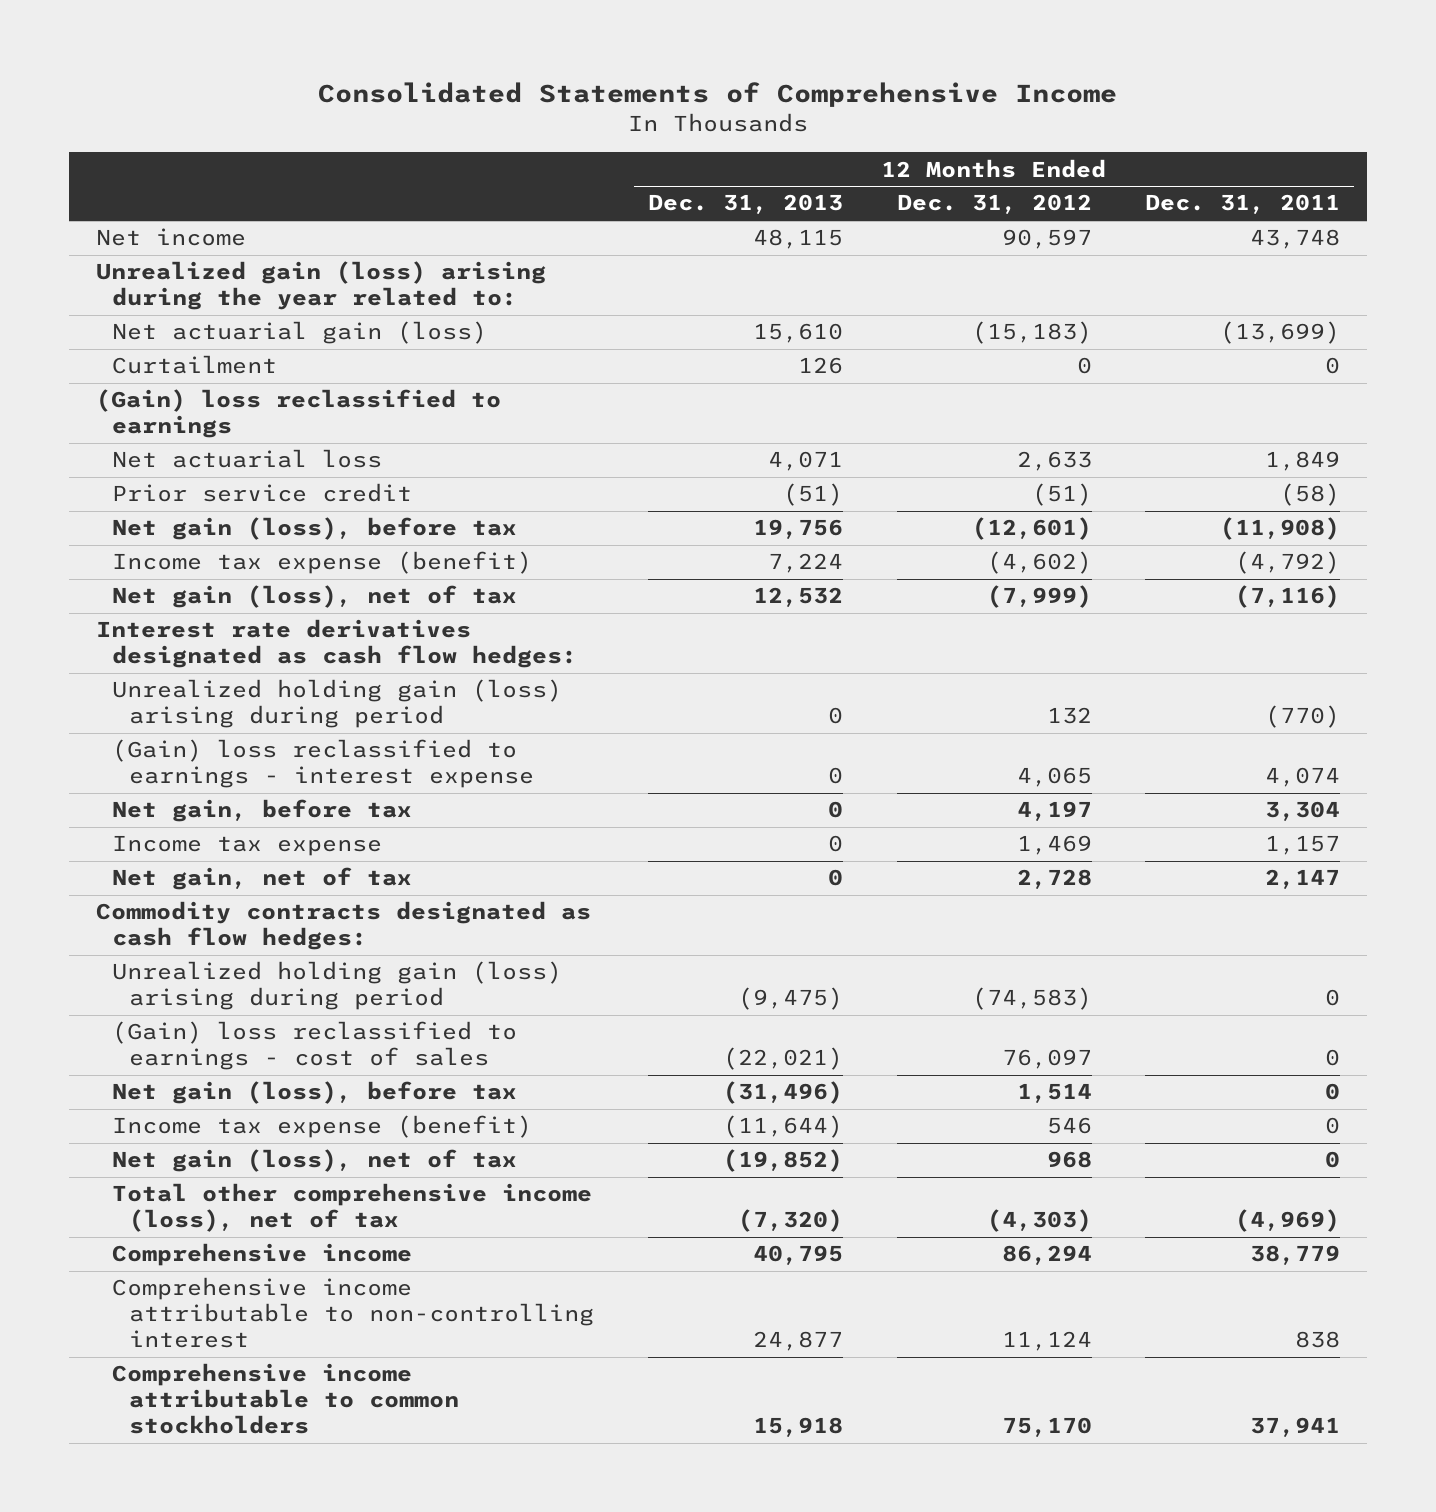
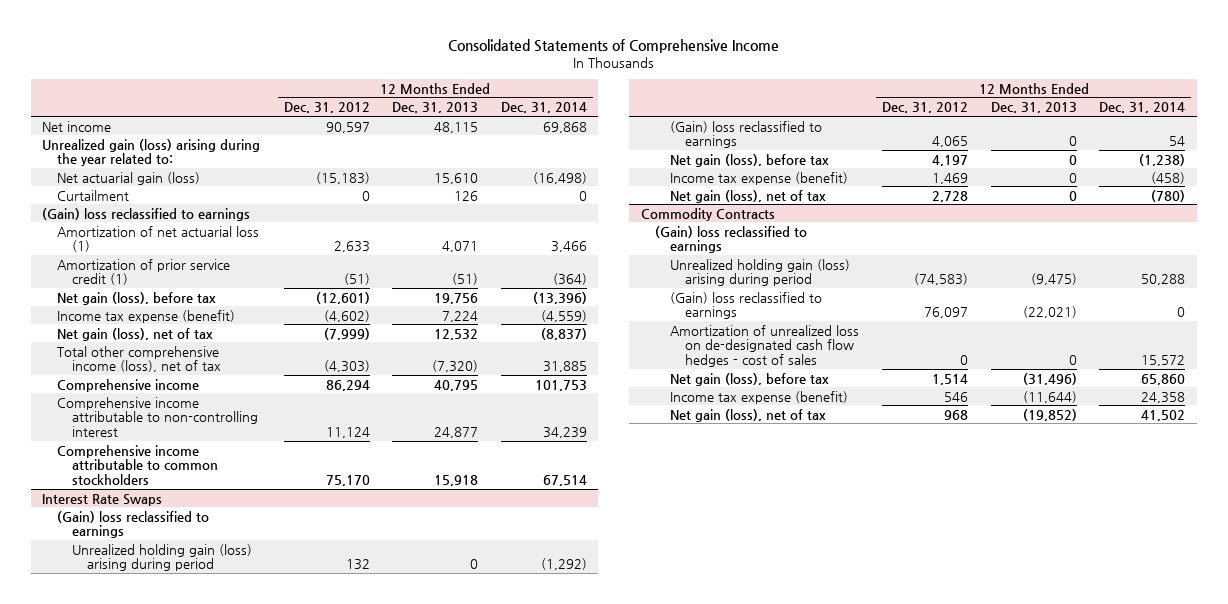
[1145,194,1341,215] Dec. 31, 2011 -> none
none -> [501,102,588,114] Dec. 31, 2014
[112,449,383,469] Net actuarial loss -> [57,225,260,253] Amortization of net actuarial loss (1)
[112,483,413,503] Prior service credit -> [57,258,231,286] Amortization of prior service credit (1)
[96,619,578,669] Interest rate derivatives designated as cash flow hedges: -> none
[112,1183,593,1233] Total other comprehensive income (loss), net of tax -> [57,345,221,373] Total other comprehensive income (loss), net of tax
[112,1243,413,1267] Comprehensive income -> [57,378,200,392] Comprehensive income
[112,1277,594,1348] Comprehensive income attributable to non-controlling interest -> [57,396,258,438] Comprehensive income attributable to non-controlling interest
[112,1363,459,1434] Comprehensive income attributable to common stockholders -> [57,444,218,486] Comprehensive income attributable to common stockholders
none -> [42,493,163,506] Interest Rate Swaps
none -> [57,510,210,539] (Gain) loss reclassified to earnings
[96,901,592,951] Commodity contracts designated as cash flow hedges: -> none
[112,739,534,789] (Gain) loss reclassified to earnings - interest expense -> [670,120,823,149] (Gain) loss reclassified to earnings
[112,799,413,823] Net gain, before tax -> [670,153,830,167] Net gain (loss), before tax
[112,835,383,857] Income tax expense -> [670,171,849,185] Income tax expense (benefit)
[112,867,413,891] Net gain, net of tax -> [670,189,827,203] Net gain (loss), net of tax
none -> [640,207,775,221] Commodity Contracts
none -> [655,225,808,254] (Gain) loss reclassified to earnings
[112,1021,518,1071] (Gain) loss reclassified to earnings - cost of sales -> [670,291,823,320] (Gain) loss reclassified to earnings
none -> [670,324,860,368] Amortization of unrealized loss on de-designated cash flow hedges - cost of sales

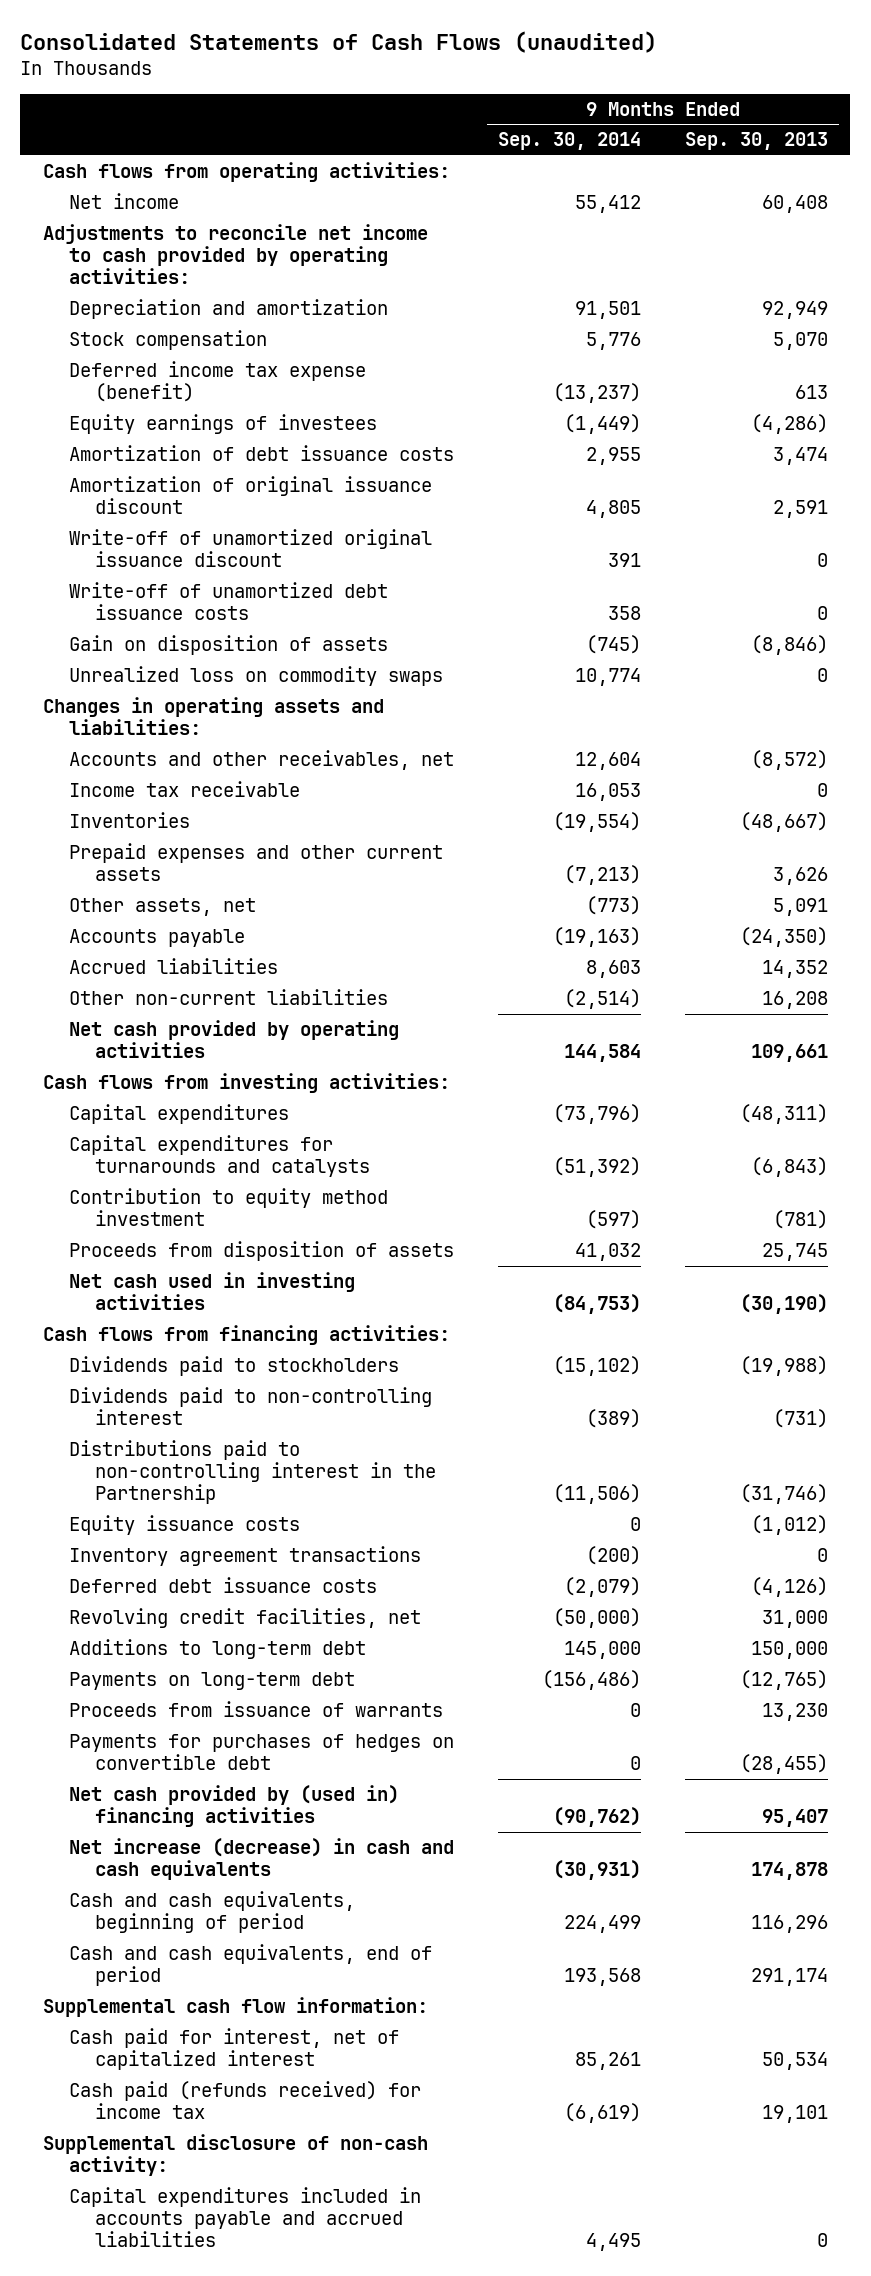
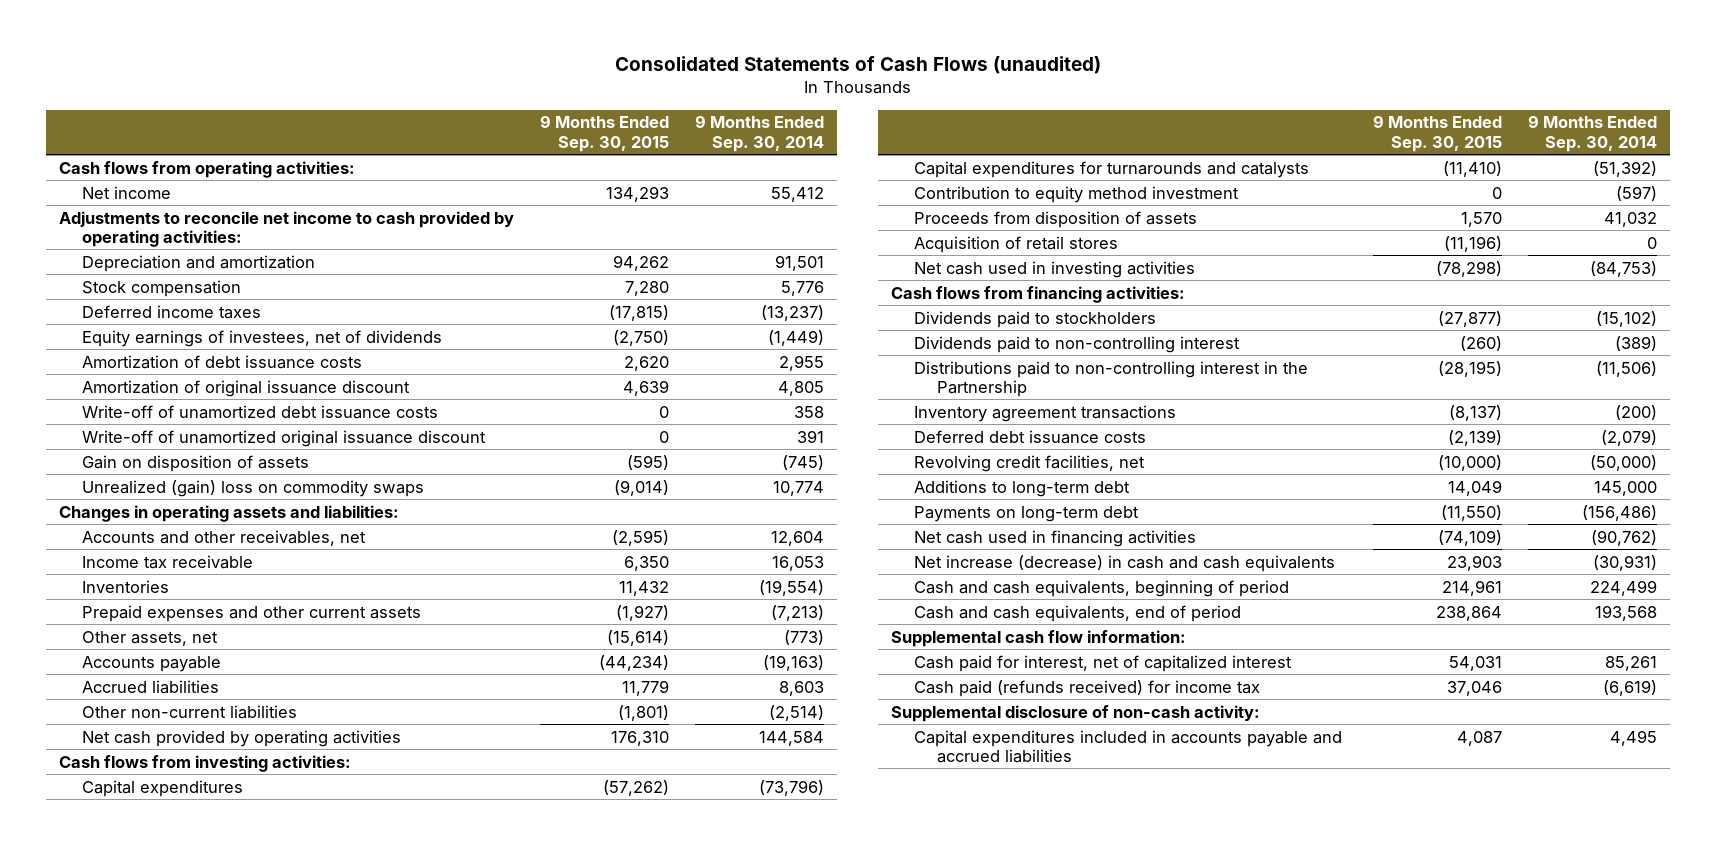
[685,132,829,151] Sep. 30, 2013 -> none
none -> [539,115,669,152] 9 Months Ended Sep. 30, 2015
[68,361,366,403] Deferred income tax expense (benefit) -> [81,304,261,319] Deferred income taxes
[68,414,377,435] Equity earnings of investees -> [81,329,442,347] Equity earnings of investees, net of dividends
[68,529,432,568] Write-off of unamortized original issuance discount -> [81,429,486,447] Write-off of unamortized original issuance discount
[68,666,443,687] Unrealized loss on commodity swaps -> [81,479,424,497] Unrealized (gain) loss on commodity swaps
none -> [914,235,1119,253] Acquisition of retail stores
[68,1515,300,1536] Equity issuance costs -> none
[68,1701,443,1718] Proceeds from issuance of warrants -> none
[68,1734,454,1771] Payments for purchases of hedges on convertible debt -> none
[68,1785,399,1828] Net cash provided by (used in) financing activities -> [914,529,1197,547] Net cash used in financing activities

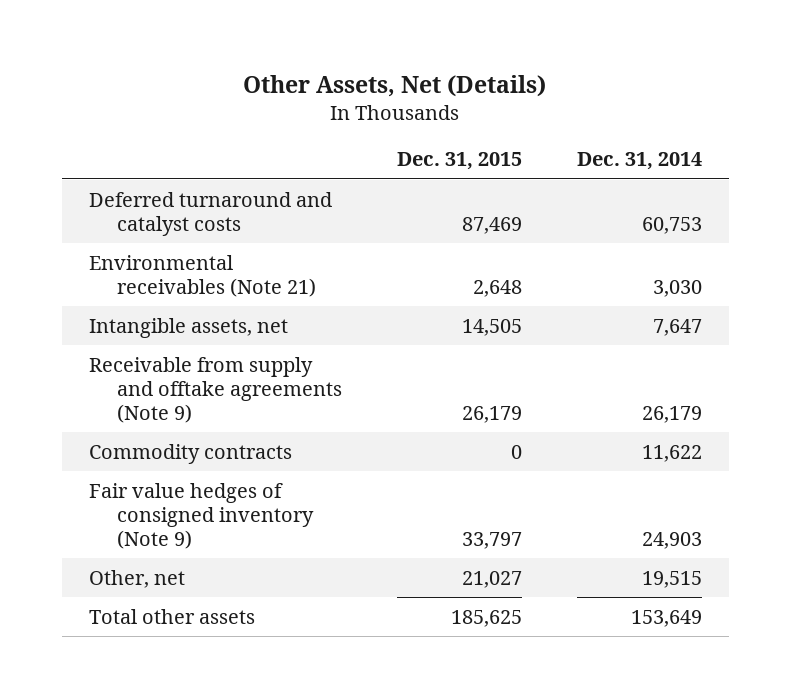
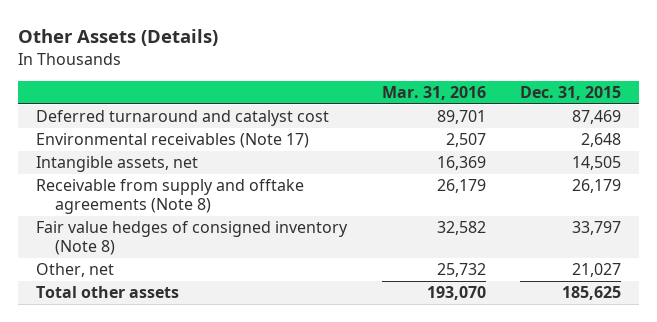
[243,74,547,97] Other Assets, Net (Details) -> [18,29,219,47] Other Assets (Details)
[576,152,702,171] Dec. 31, 2014 -> none
none -> [381,85,486,100] Mar. 31, 2016
[88,191,332,236] Deferred turnaround and catalyst costs -> [35,110,329,127] Deferred turnaround and catalyst cost
[88,254,317,297] Environmental receivables (Note 21) -> [35,133,309,149] Environmental receivables (Note 17)
[88,443,292,464] Commodity contracts -> none
[88,356,343,423] Receivable from supply and offtake agreements (Note 9) -> [35,179,304,215] Receivable from supply and offtake agreements (Note 8)
[88,482,315,549] Fair value hedges of consigned inventory (Note 9) -> [35,221,348,256] Fair value hedges of consigned inventory (Note 8)

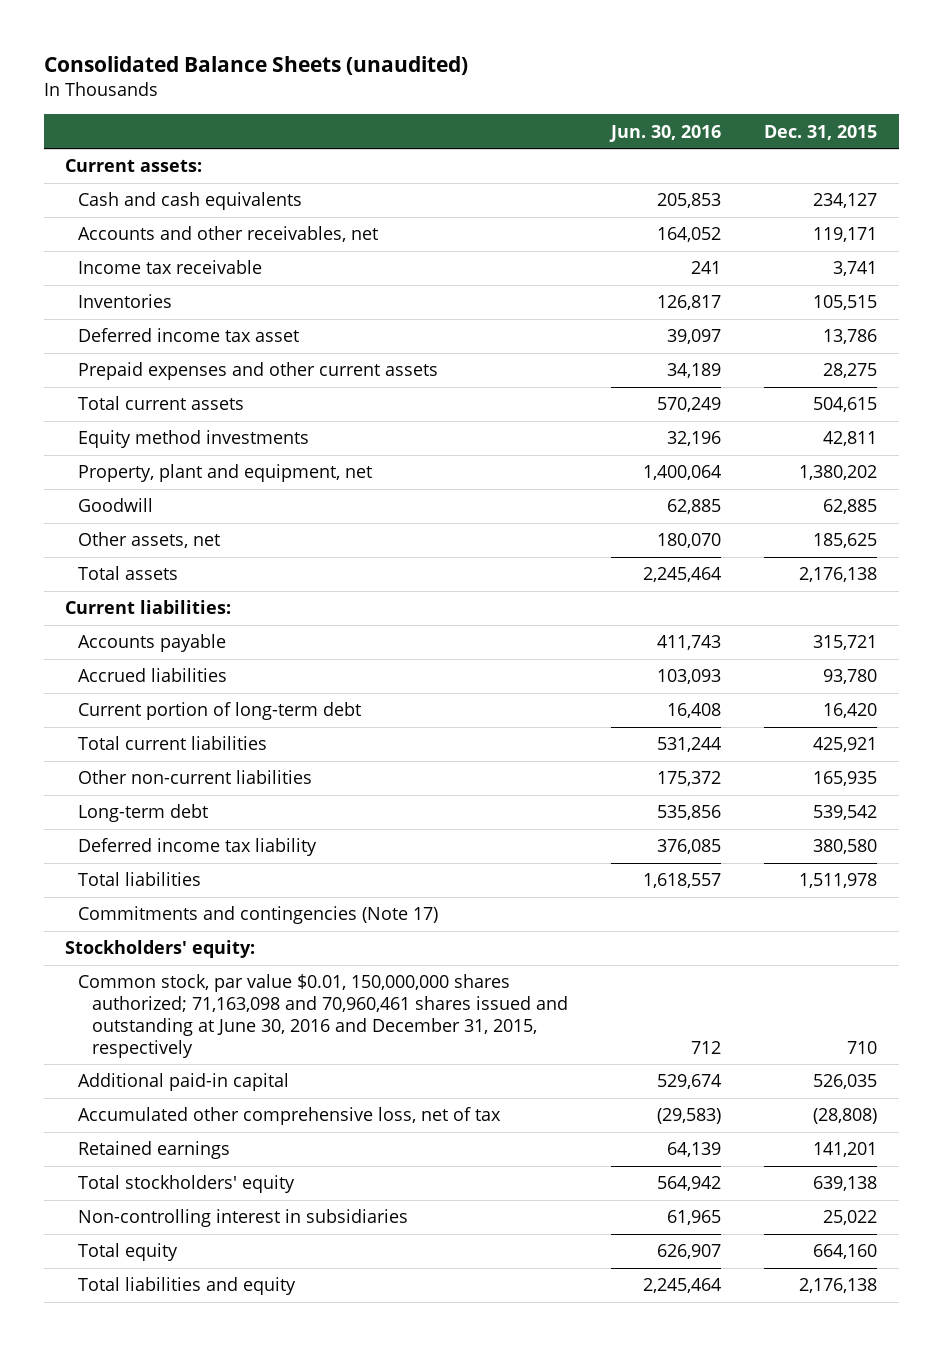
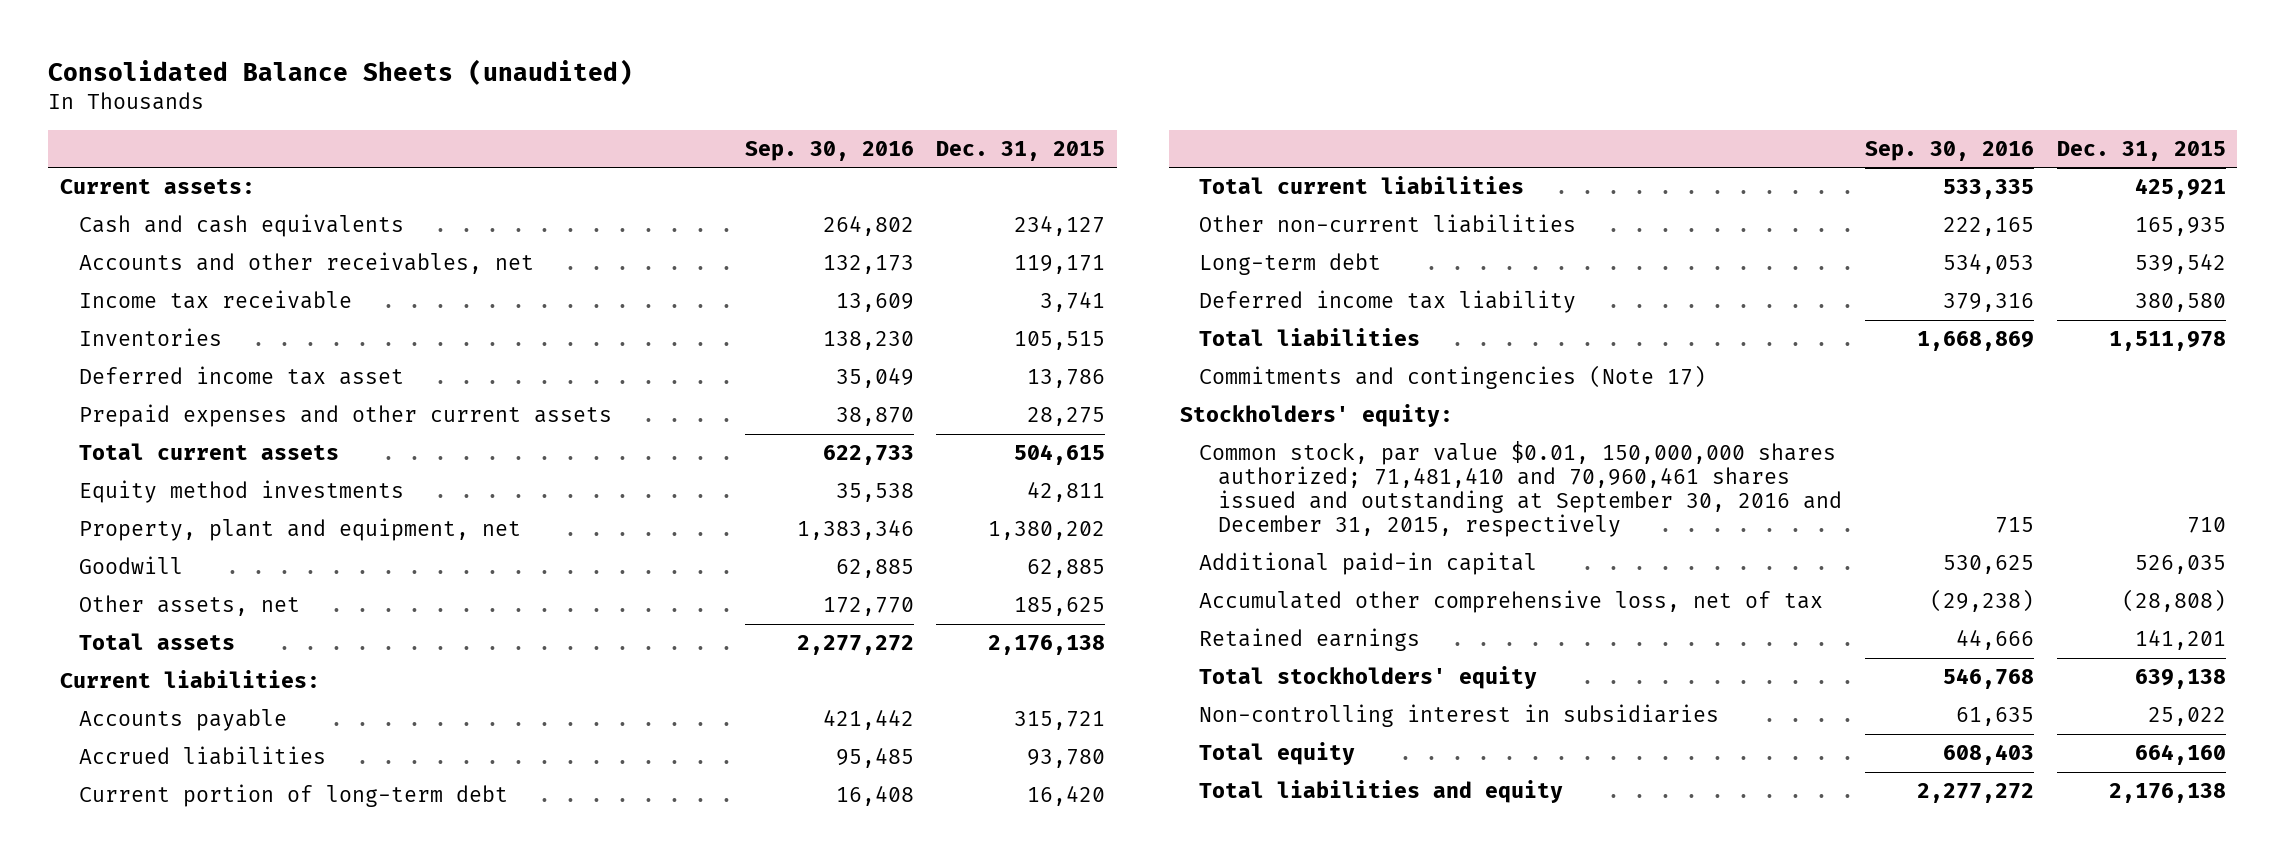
[608,124,721,142] Jun. 30, 2016 -> none
none -> [744,140,914,161] Sep. 30, 2016
[78,974,568,1058] Common stock, par value $0.01, 150,000,000 shares authorized; 71,163,098 and 70,960,461 shares issued and outstanding at June 30, 2016 and December 31, 2015, respectively -> [1199,441,1843,538] Common stock, par value $0.01, 150,000,000 shares authorized; 71,481,410 and 70,960,461 shares issued and outstanding at September 30, 2016 and December 31, 2015, respectively

